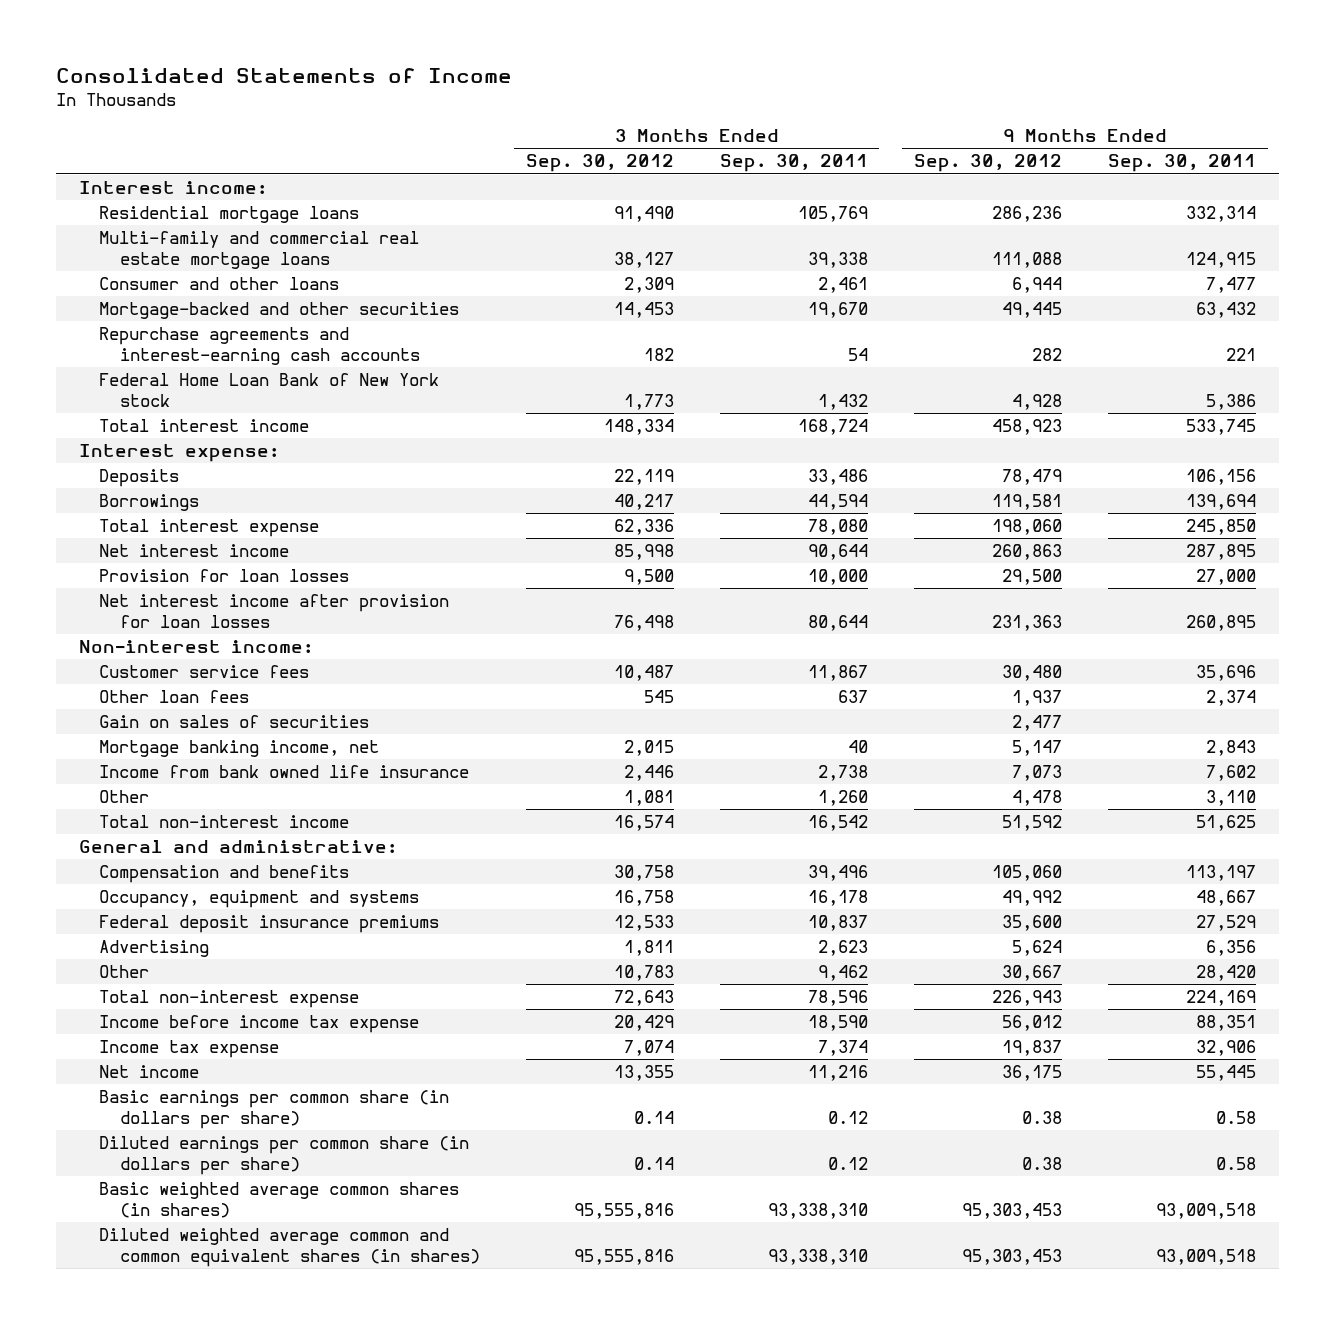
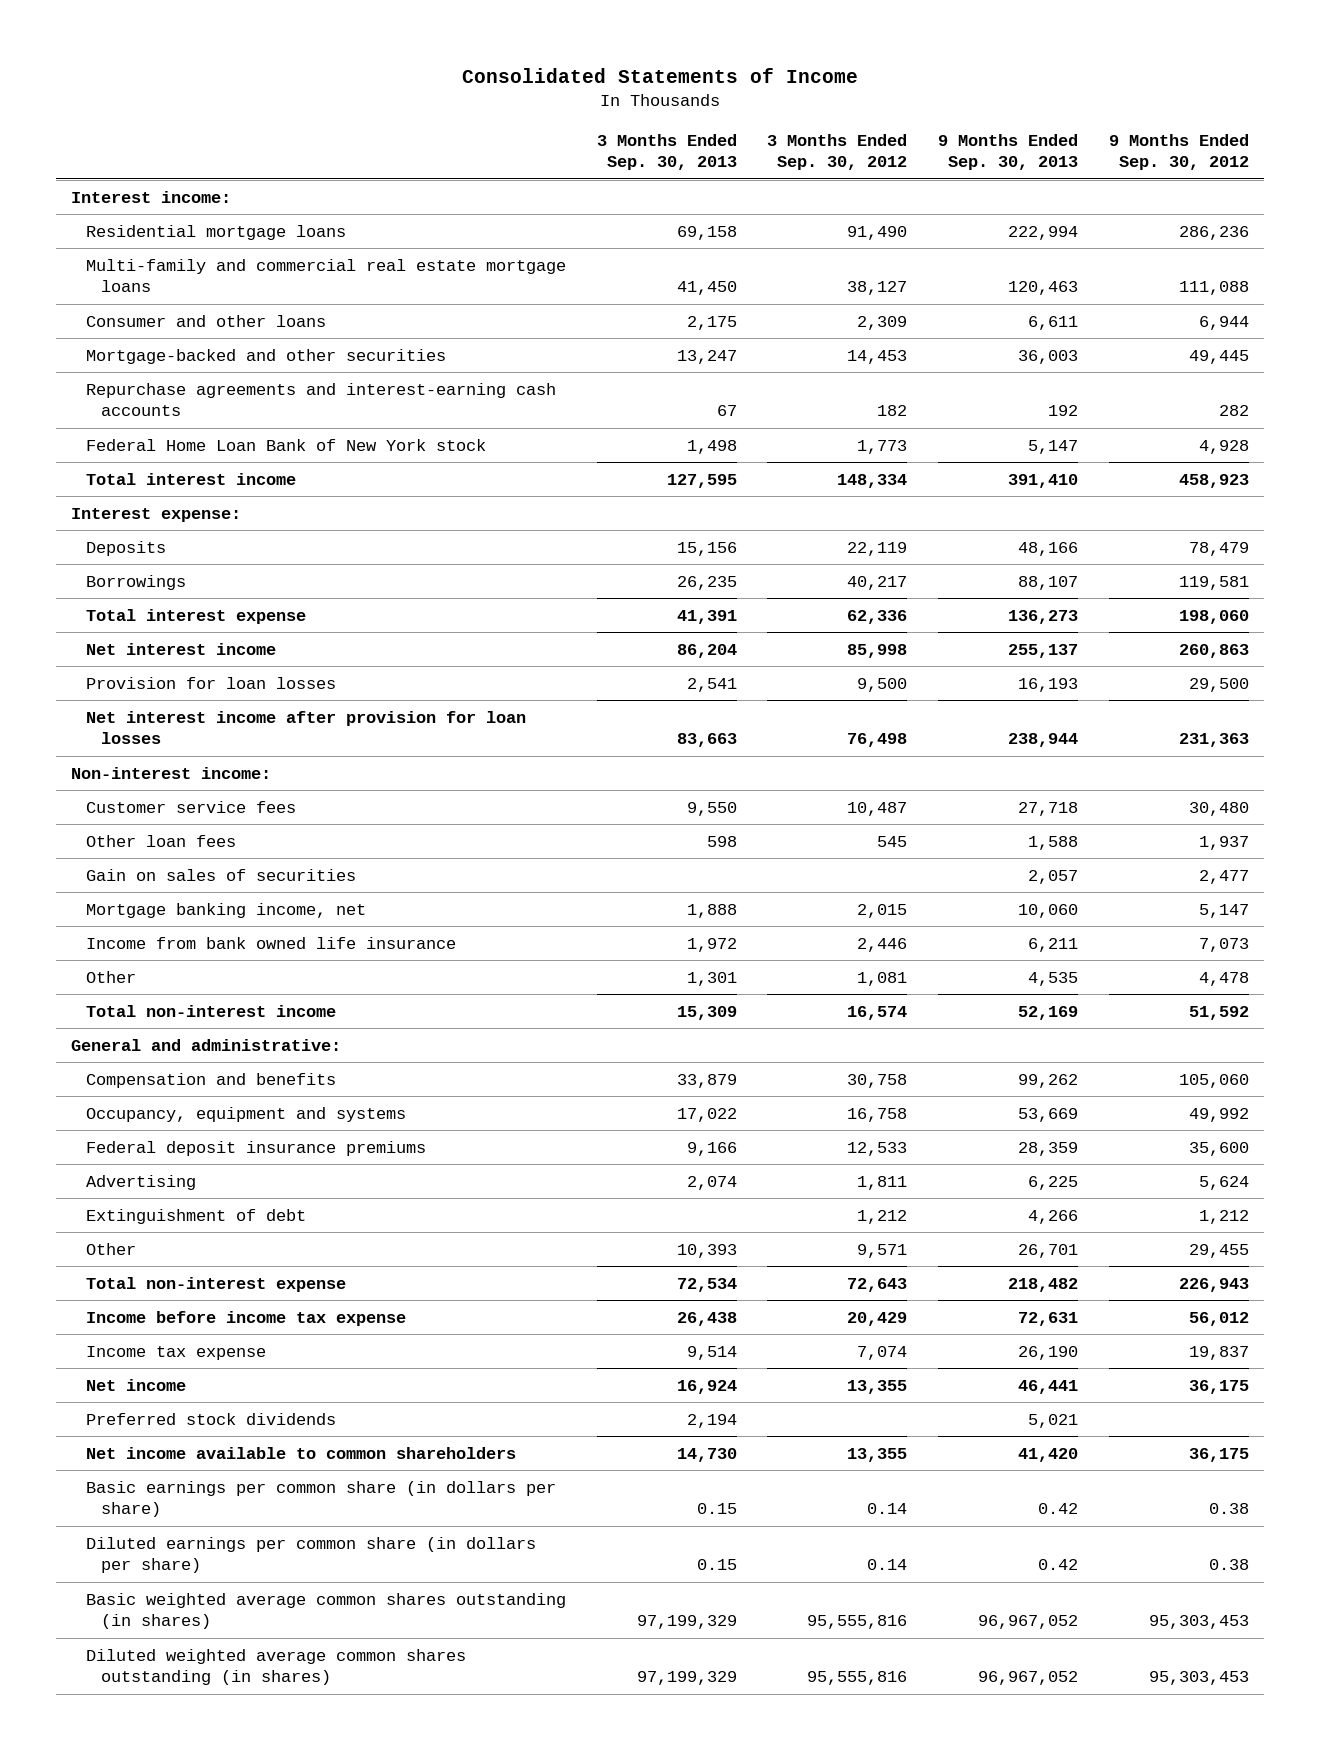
[719,154,868,173] Sep. 30, 2011 -> none
[1108,154,1257,173] Sep. 30, 2011 -> none
none -> [596,133,737,170] 3 Months Ended Sep. 30, 2013
none -> [938,133,1079,170] 9 Months Ended Sep. 30, 2013
none -> [86,1208,307,1224] Extinguishment of debt
[613,965,674,982] 10,783 -> [857,1243,908,1258] 9,571
[1002,965,1063,982] 30,667 -> [1188,1243,1249,1258] 29,455
none -> [86,1412,337,1425] Preferred stock dividends
none -> [86,1446,517,1459] Net income available to common shareholders
[99,1182,460,1219] Basic weighted average common shares (in shares) -> [86,1592,567,1630] Basic weighted average common shares outstanding (in shares)
[99,1228,480,1268] Diluted weighted average common and common equivalent shares (in shares) -> [86,1648,467,1686] Diluted weighted average common shares outstanding (in shares)

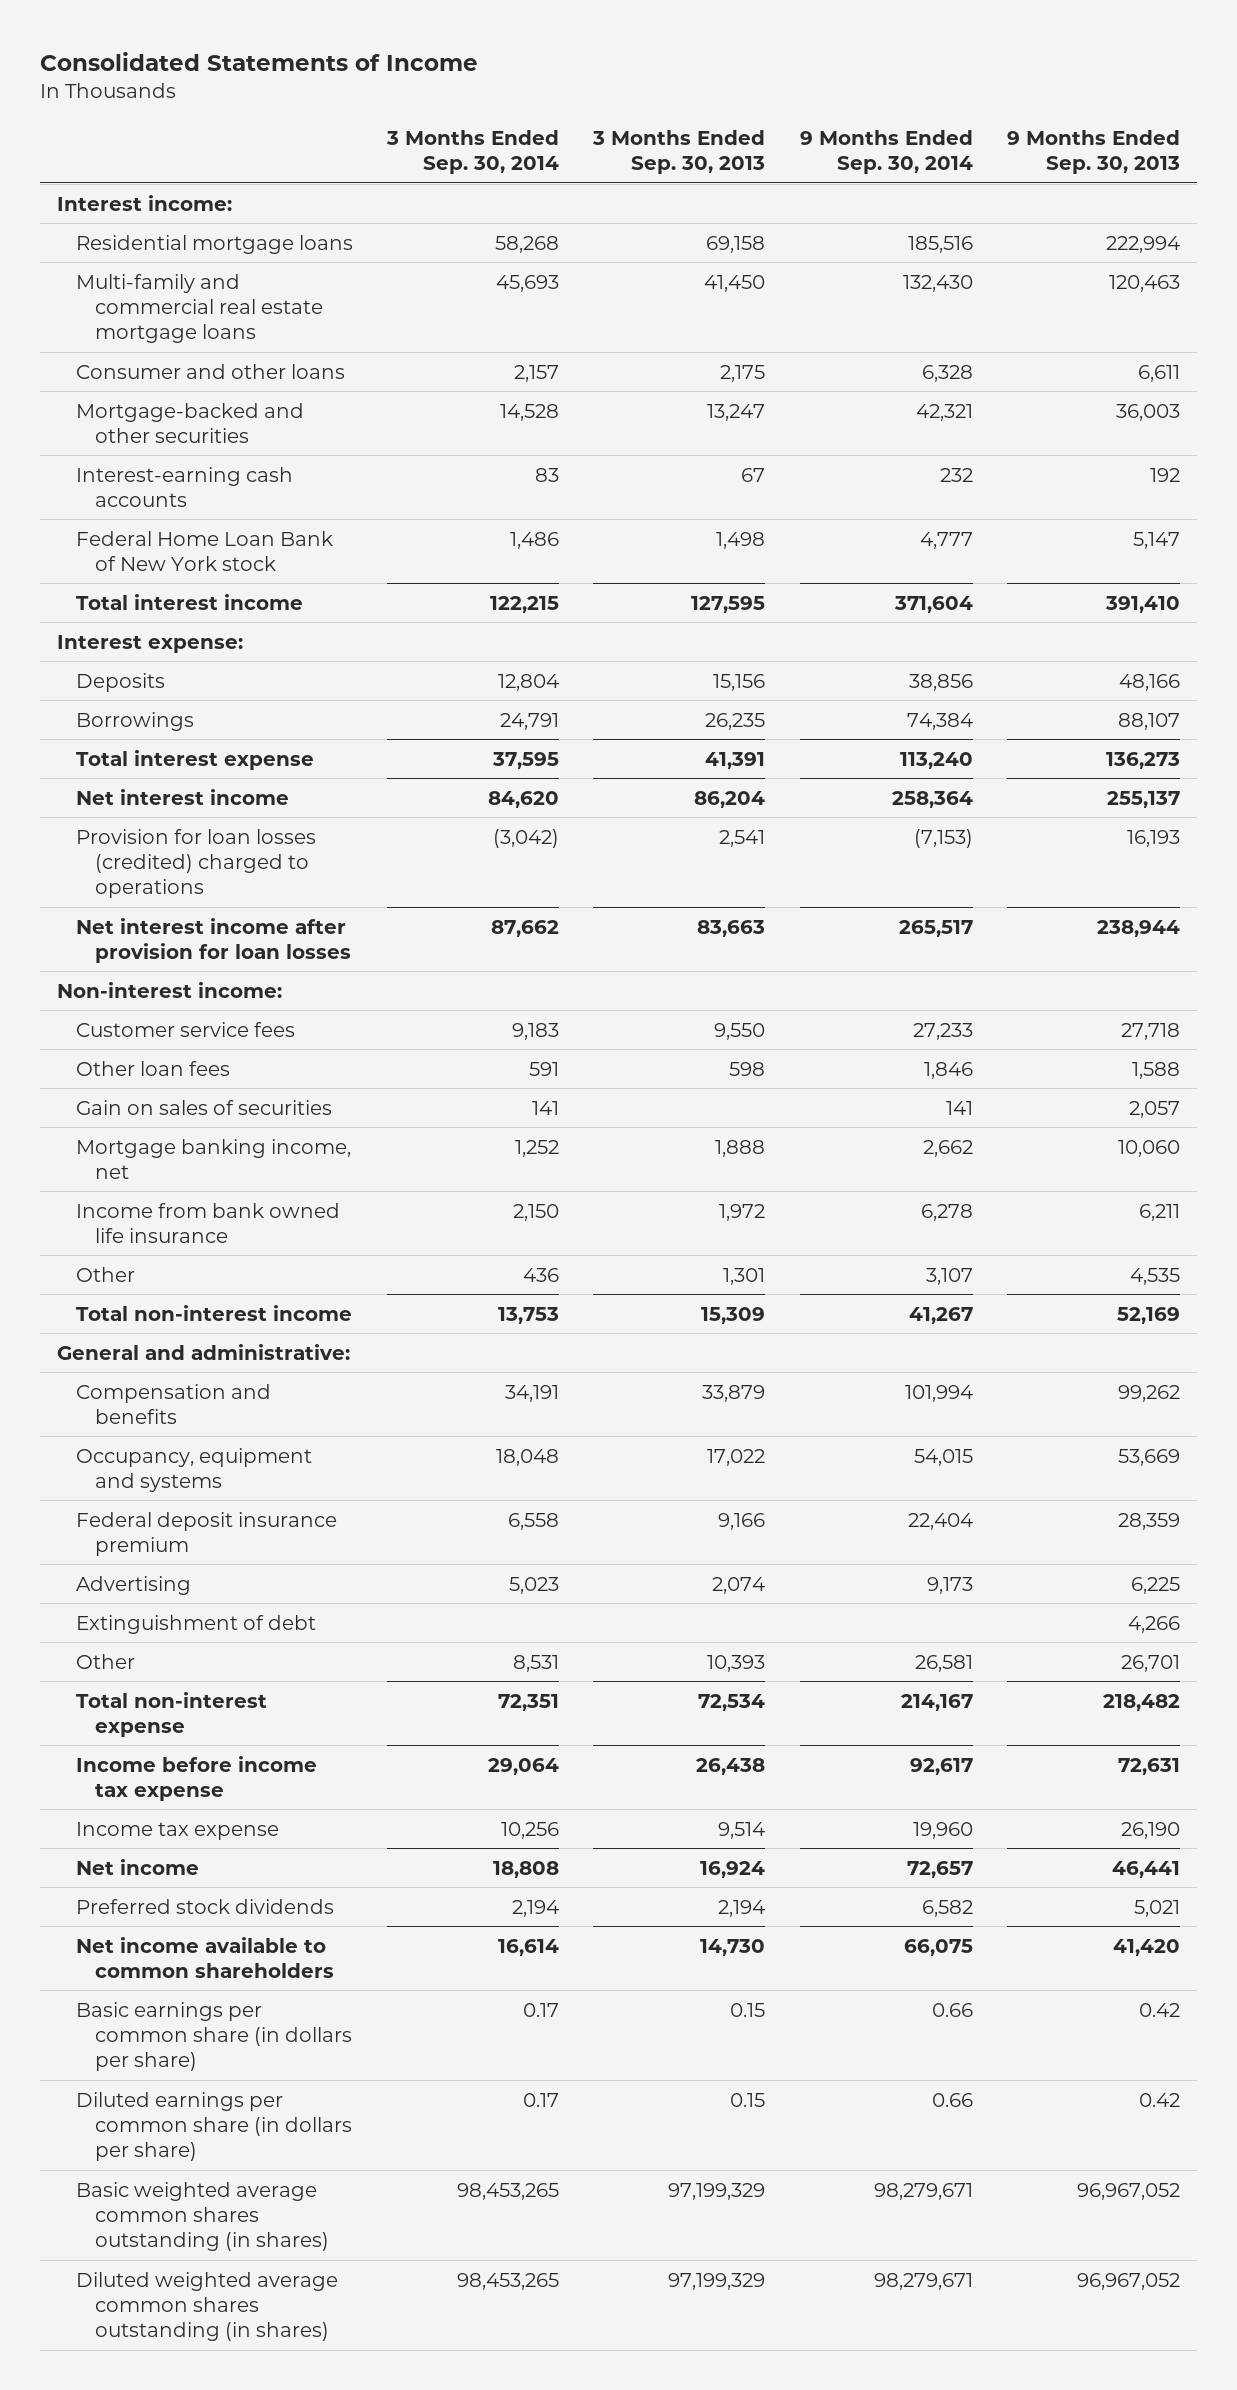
[767,133,908,170] 3 Months Ended Sep. 30, 2012 -> none
[1108,133,1249,170] 9 Months Ended Sep. 30, 2012 -> none
none -> [386,129,560,175] 3 Months Ended Sep. 30, 2014
none -> [799,129,973,175] 9 Months Ended Sep. 30, 2014
[86,382,557,417] Repurchase agreements and interest-earning cash accounts -> [76,466,294,507] Interest-earning cash accounts
[86,676,337,689] Provision for loan losses -> [76,828,317,899] Provision for loan losses (credited) charged to operations
[86,1140,427,1156] Federal deposit insurance premiums -> [76,1511,338,1556] Federal deposit insurance premium

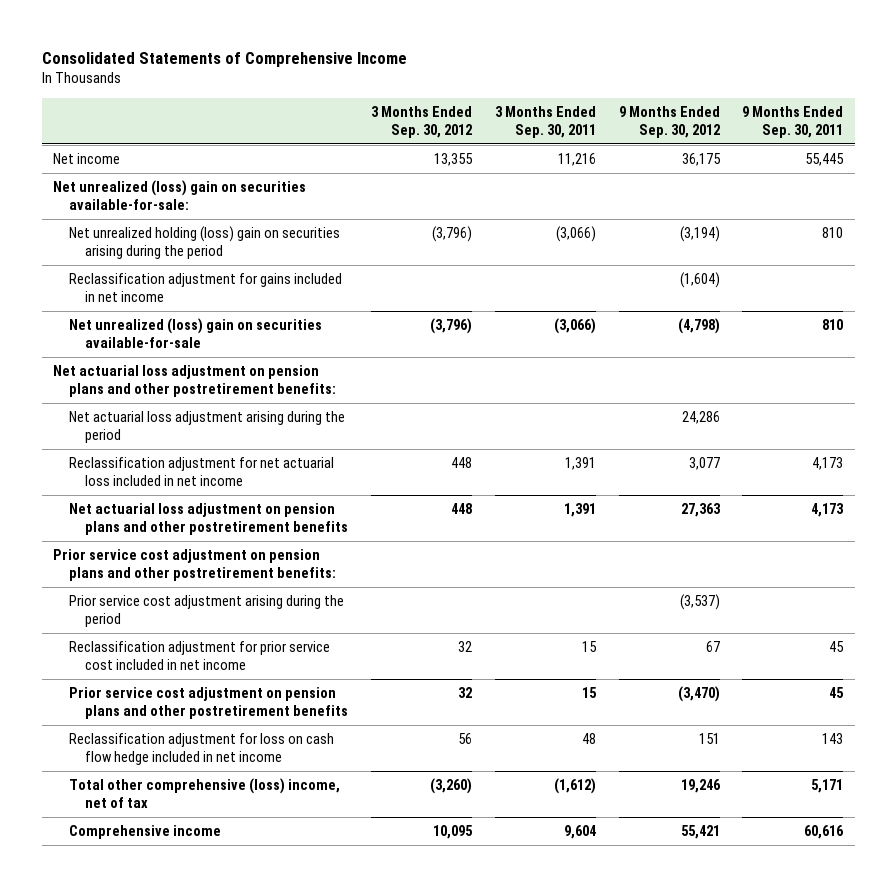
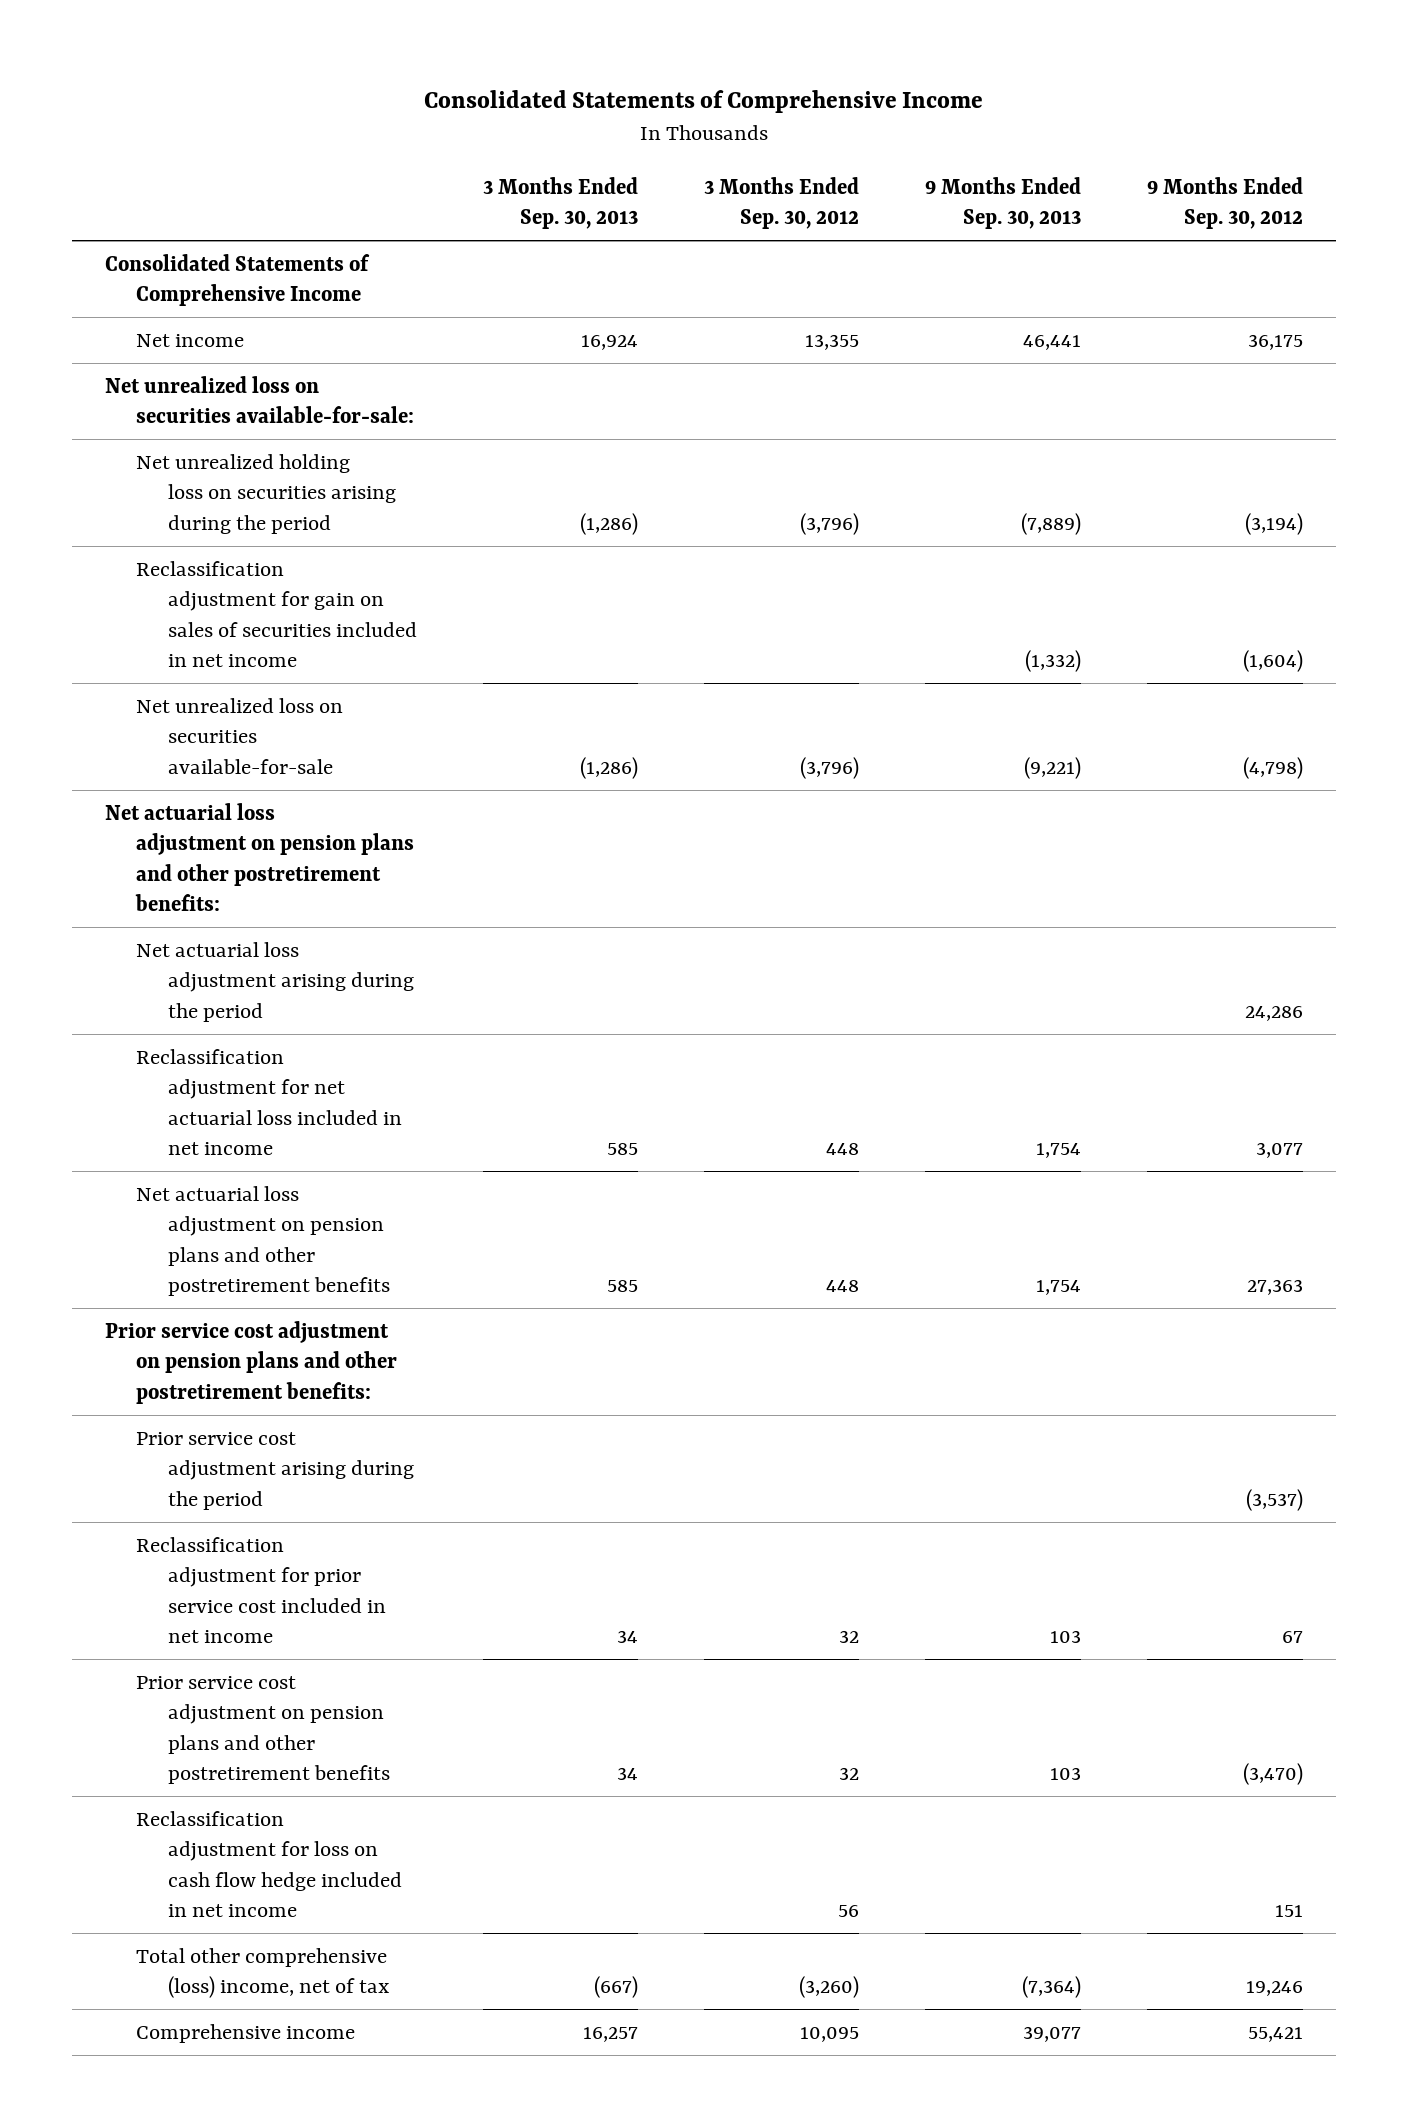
[494,105,596,138] 3 Months Ended Sep. 30, 2011 -> none
[742,105,844,138] 9 Months Ended Sep. 30, 2011 -> none
none -> [483,176,639,230] 3 Months Ended Sep. 30, 2013
none -> [925,176,1082,230] 9 Months Ended Sep. 30, 2013
none -> [104,253,370,307] Consolidated Statements of Comprehensive Income
[53,180,307,211] Net unrealized (loss) gain on securities available-for-sale: -> [104,375,415,424] Net unrealized loss on securities available-for-sale:
[68,226,340,260] Net unrealized holding (loss) gain on securities arising during the period -> [136,453,397,534] Net unrealized holding loss on securities arising during the period
[68,273,342,303] Reclassification adjustment for gains included in net income -> [136,560,418,668] Reclassification adjustment for gain on sales of securities included in net income
[68,318,322,349] Net unrealized (loss) gain on securities available-for-sale -> [136,697,344,774] Net unrealized loss on securities available-for-sale

